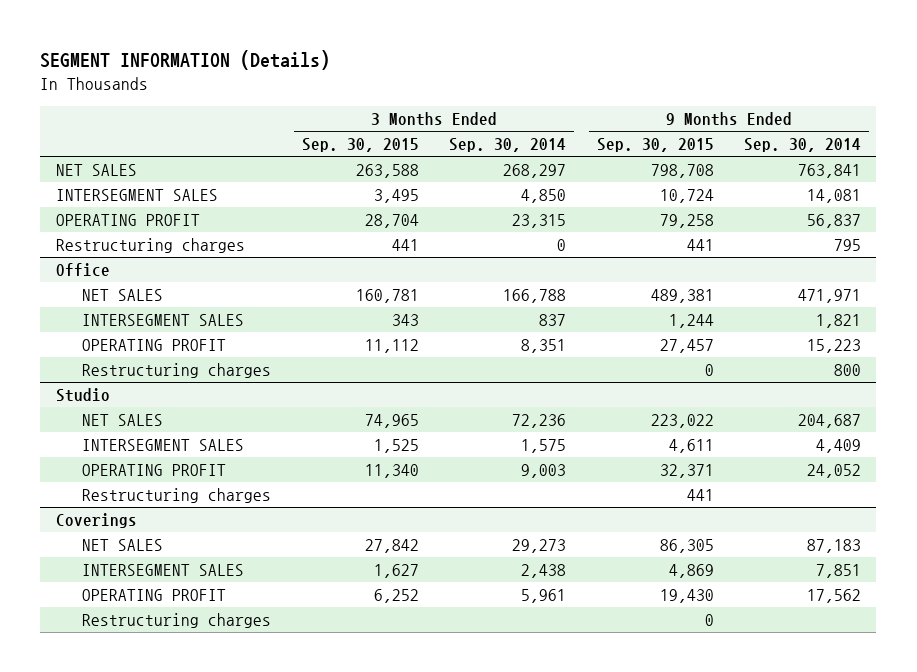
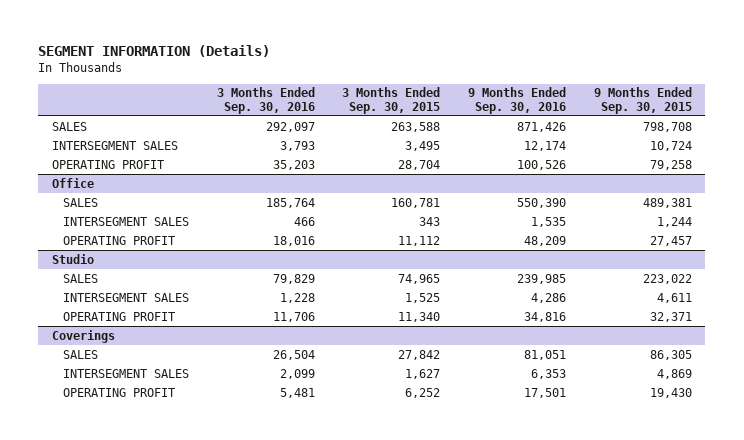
[449,137,567,152] Sep. 30, 2014 -> none
[744,137,862,152] Sep. 30, 2014 -> none
none -> [216,87,315,114] 3 Months Ended Sep. 30, 2016
none -> [467,87,566,114] 9 Months Ended Sep. 30, 2016
[55,163,137,176] NET SALES -> [52,121,88,131] SALES
[55,237,245,253] Restructuring charges -> none
[82,288,164,301] NET SALES -> [62,197,98,207] SALES
[82,362,272,378] Restructuring charges -> none
[82,413,164,426] NET SALES -> [62,273,98,283] SALES
[82,487,272,503] Restructuring charges -> none
[82,538,164,551] NET SALES -> [62,349,98,359] SALES
[82,612,272,628] Restructuring charges -> none

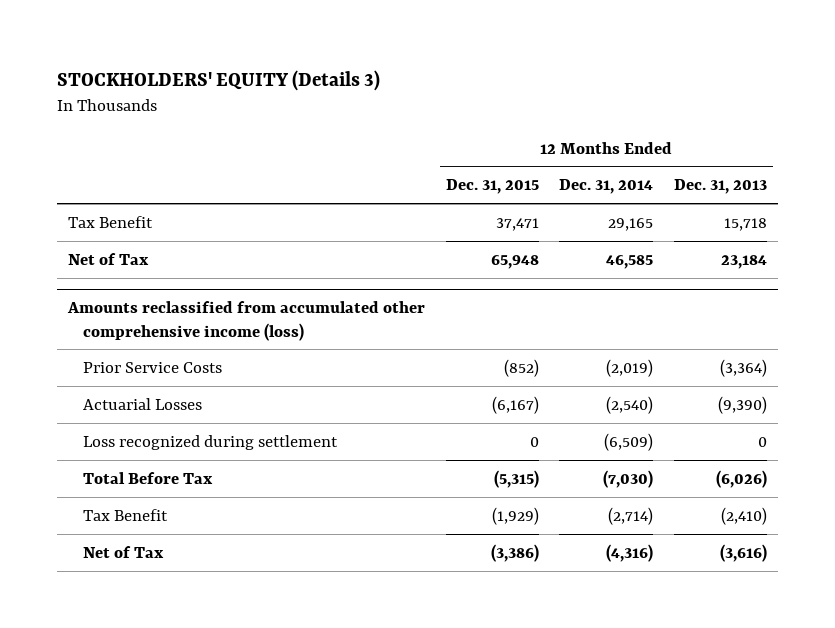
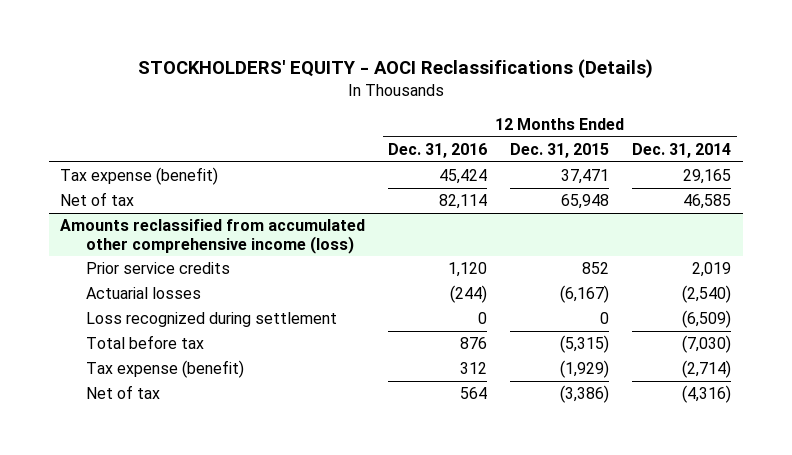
[57,70,381,92] STOCKHOLDERS' EQUITY (Details 3) -> [137,59,653,79] STOCKHOLDERS' EQUITY - AOCI Reclassifications (Details)
[674,179,768,195] Dec. 31, 2013 -> none
none -> [388,143,488,159] Dec. 31, 2016
[67,215,153,228] Tax Benefit -> [60,167,219,186] Tax expense (benefit)
[67,252,149,265] Net of Tax -> [60,192,135,207] Net of tax
[82,361,222,373] Prior Service Costs -> [85,262,230,275] Prior service credits
[503,358,539,377] (852) -> [582,262,610,275] 852
[606,358,654,377] (2,019) -> [692,262,732,278] 2,019
[82,397,202,410] Actuarial Losses -> [85,287,201,300] Actuarial losses
[82,471,213,484] Total Before Tax -> [85,335,204,350] Total before tax
[82,508,168,521] Tax Benefit -> [85,360,244,379] Tax expense (benefit)
[82,545,164,558] Net of Tax -> [85,385,160,400] Net of tax

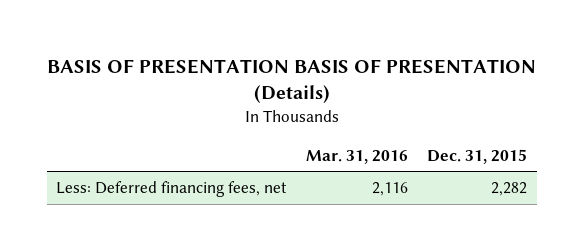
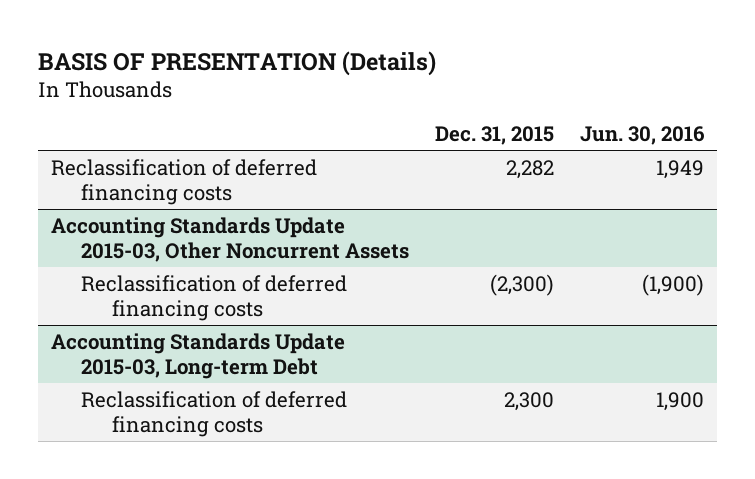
[46,59,536,104] BASIS OF PRESENTATION BASIS OF PRESENTATION (Details) -> [38,50,437,76] BASIS OF PRESENTATION (Details)
[306,149,409,164] Mar. 31, 2016 -> none
none -> [580,126,706,146] Jun. 30, 2016
[56,181,288,198] Less: Deferred financing fees, net -> [50,158,317,205] Reclassification of deferred financing costs
none -> [50,216,410,262] Accounting Standards Update 2015-03, Other Noncurrent Assets
none -> [81,274,348,321] Reclassification of deferred financing costs
none -> [50,332,345,379] Accounting Standards Update 2015-03, Long-term Debt
none -> [81,390,348,437] Reclassification of deferred financing costs

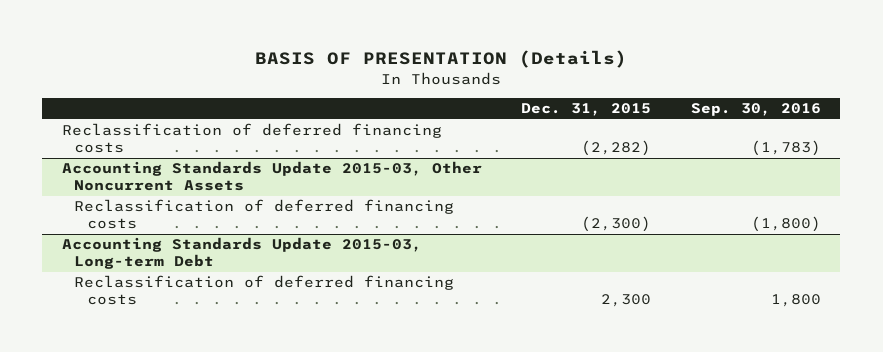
[580,126,706,146] Jun. 30, 2016 -> none
none -> [690,103,821,117] Sep. 30, 2016
[506,159,555,179] 2,282 -> [581,140,652,157] (2,282)

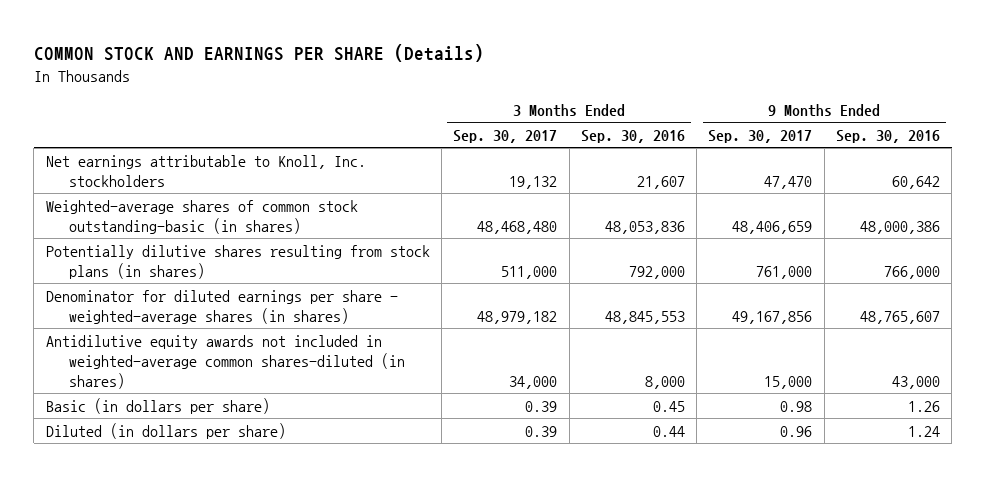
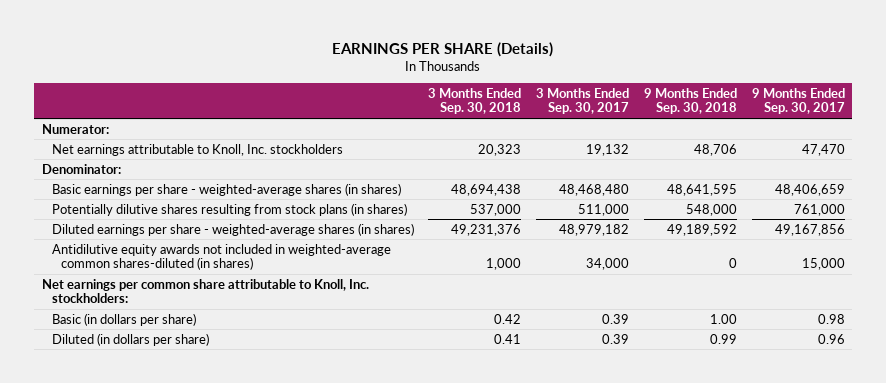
[33,44,484,63] COMMON STOCK AND EARNINGS PER SHARE (Details) -> [332,41,554,57] EARNINGS PER SHARE (Details)
[580,130,685,144] Sep. 30, 2016 -> none
[835,130,940,144] Sep. 30, 2016 -> none
none -> [428,87,522,115] 3 Months Ended Sep. 30, 2018
none -> [643,87,737,115] 9 Months Ended Sep. 30, 2018
none -> [41,123,109,134] Numerator:
none -> [41,163,121,174] Denominator:
[45,199,358,234] Weighted-average shares of common stock outstanding-basic (in shares) -> [51,182,401,196] Basic earnings per share - weighted-average shares (in shares)
[45,289,398,324] Denominator for diluted earnings per share - weighted-average shares (in shares) -> [51,222,414,236] Diluted earnings per share - weighted-average shares (in shares)
none -> [41,278,369,304] Net earnings per common share attributable to Knoll, Inc. stockholders:

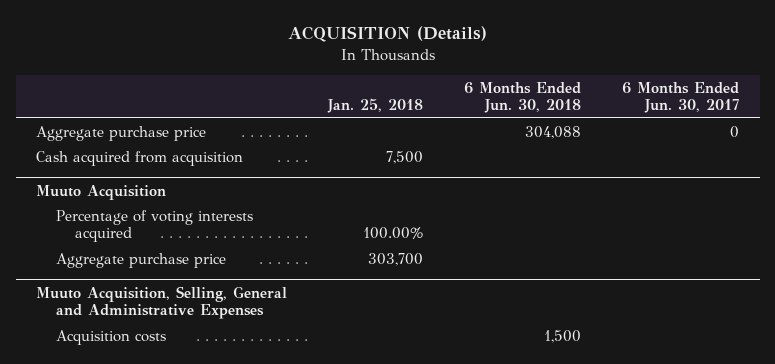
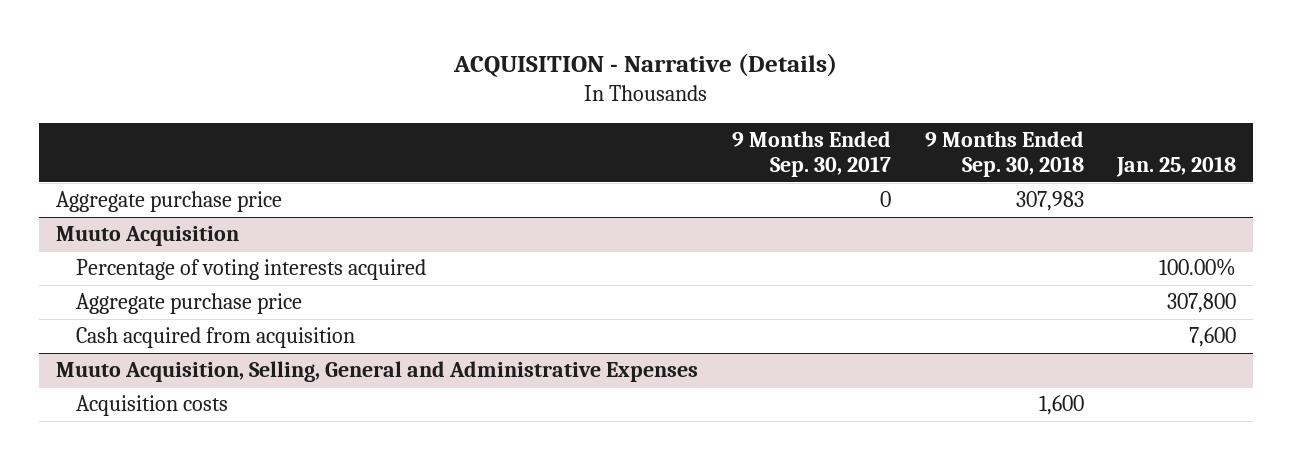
[287,26,487,43] ACQUISITION (Details) -> [453,53,838,78] ACQUISITION - Narrative (Details)
[464,81,582,114] 6 Months Ended Jun. 30, 2018 -> none
[622,81,740,114] 6 Months Ended Jun. 30, 2017 -> none
none -> [731,130,891,177] 9 Months Ended Sep. 30, 2017
none -> [924,130,1084,177] 9 Months Ended Sep. 30, 2018
[36,150,244,166] Cash acquired from acquisition -> none
[368,252,424,266] 303,700 -> [1167,293,1237,314] 307,800
none -> [75,327,355,349] Cash acquired from acquisition

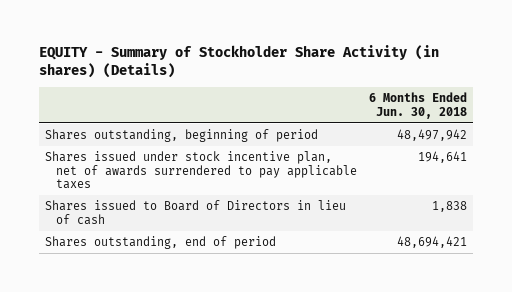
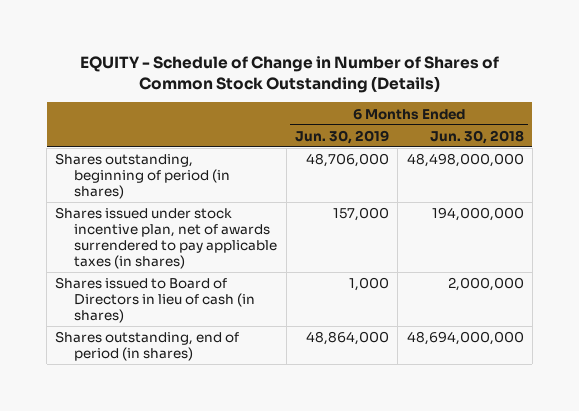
[39,45,440,79] EQUITY - Summary of Stockholder Share Activity (in shares) (Details) -> [79,55,499,93] EQUITY - Schedule of Change in Number of Shares of Common Stock Outstanding (Details)
none -> [294,129,389,144] Jun. 30, 2019
[45,129,319,143] Shares outstanding, beginning of period -> [55,153,231,199] Shares outstanding, beginning of period (in shares)
[396,129,467,142] 48,497,942 -> [406,153,524,168] 48,498,000,000
[45,151,358,190] Shares issued under stock incentive plan, net of awards surrendered to pay applicable taxes -> [55,207,278,269] Shares issued under stock incentive plan, net of awards surrendered to pay applicable taxes (in shares)
[417,151,467,164] 194,641 -> [431,207,524,222] 194,000,000
[45,200,347,225] Shares issued to Board of Directors in lieu of cash -> [55,277,256,323] Shares issued to Board of Directors in lieu of cash (in shares)
[431,201,467,213] 1,838 -> [447,277,524,292] 2,000,000
[45,236,277,250] Shares outstanding, end of period -> [55,331,240,361] Shares outstanding, end of period (in shares)
[396,236,467,249] 48,694,421 -> [406,331,524,346] 48,694,000,000

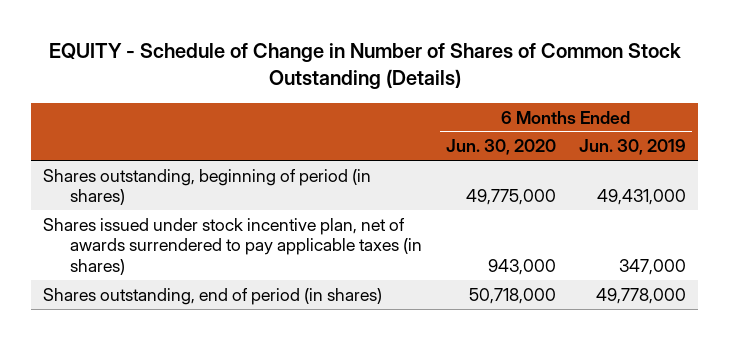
[429,129,524,144] Jun. 30, 2018 -> none
none -> [445,139,556,156] Jun. 30, 2020
[55,277,256,323] Shares issued to Board of Directors in lieu of cash (in shares) -> none
[305,153,389,168] 48,706,000 -> [597,189,687,206] 49,431,000
[332,207,389,222] 157,000 -> [619,258,687,275] 347,000
[305,331,389,346] 48,864,000 -> [596,287,687,304] 49,778,000

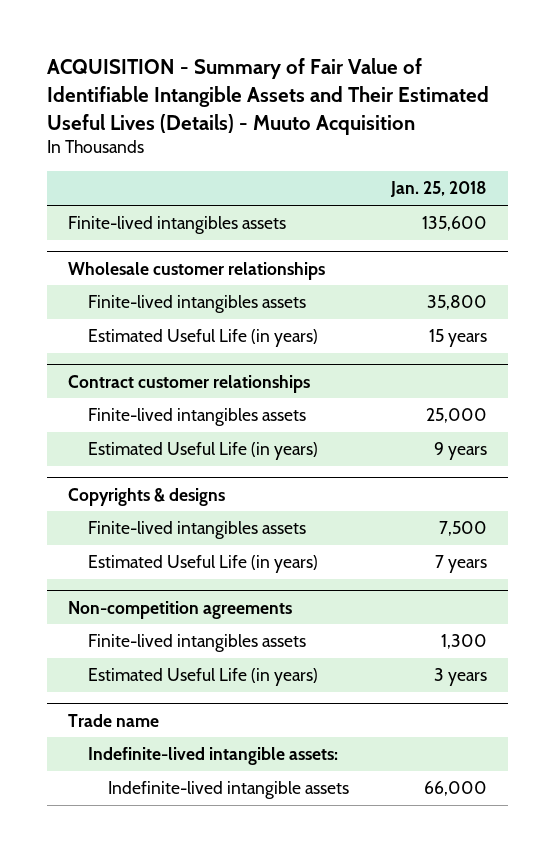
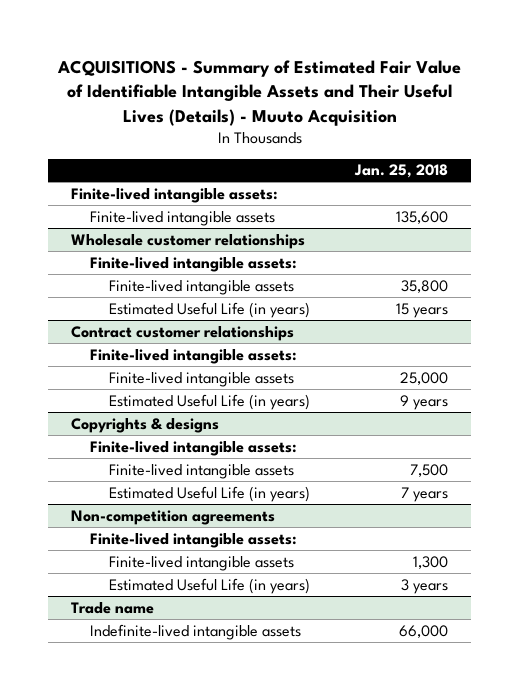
[46,58,489,135] ACQUISITION - Summary of Fair Value of Identifiable Intangible Assets and Their Estimated Useful Lives (Details) - Muuto Acquisition -> [56,59,461,126] ACQUISITIONS - Summary of Estimated Fair Value of Identifiable Intangible Assets and Their Useful Lives (Details) - Muuto Acquisition
none -> [70,187,278,203] Finite-lived intangible assets:
[67,216,286,235] Finite-lived intangibles assets -> [89,210,275,226] Finite-lived intangible assets
none -> [89,256,297,272] Finite-lived intangible assets:
[87,295,306,314] Finite-lived intangibles assets -> [108,279,294,295] Finite-lived intangible assets
none -> [89,348,297,364] Finite-lived intangible assets:
[87,408,306,427] Finite-lived intangibles assets -> [108,371,294,387] Finite-lived intangible assets
none -> [89,440,297,456] Finite-lived intangible assets:
[87,521,306,540] Finite-lived intangibles assets -> [108,463,294,479] Finite-lived intangible assets
none -> [89,532,297,548] Finite-lived intangible assets:
[87,634,306,653] Finite-lived intangibles assets -> [108,555,294,571] Finite-lived intangible assets
[87,747,338,766] Indefinite-lived intangible assets: -> none

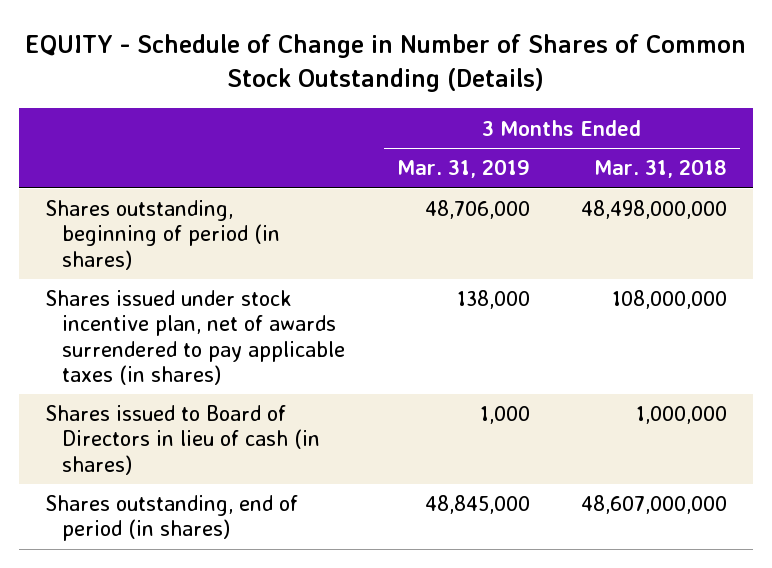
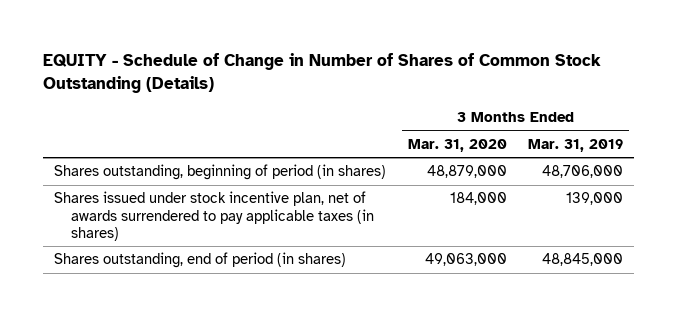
[594,159,728,179] Mar. 31, 2018 -> none
none -> [407,138,507,152] Mar. 31, 2020
[44,405,321,475] Shares issued to Board of Directors in lieu of cash (in shares) -> none
[456,290,530,310] 138,000 -> [566,192,624,206] 139,000

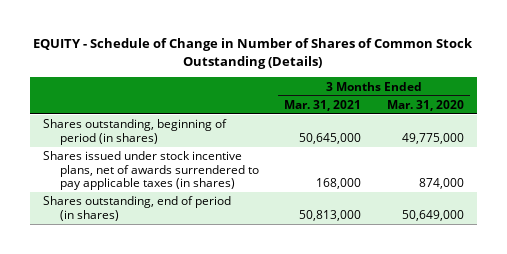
[528,138,624,152] Mar. 31, 2019 -> none
none -> [284,99,362,111] Mar. 31, 2021
[426,165,507,179] 48,879,000 -> [401,132,464,144] 49,775,000
[53,191,375,242] Shares issued under stock incentive plan, net of awards surrendered to pay applicable taxes (in shares) -> [43,151,259,191] Shares issued under stock incentive plans, net of awards surrendered to pay applicable taxes (in shares)
[449,192,507,206] 184,000 -> [418,178,464,190] 874,000
[424,253,507,267] 49,063,000 -> [401,209,464,221] 50,649,000

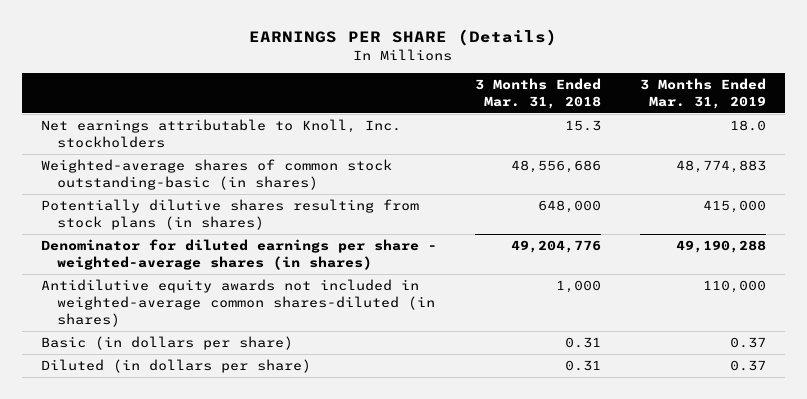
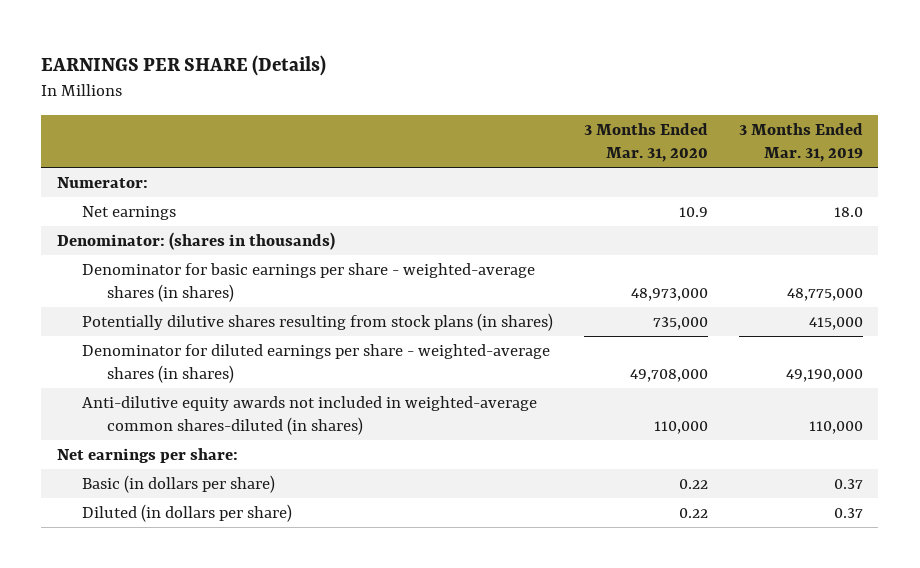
[475,77,602,109] 3 Months Ended Mar. 31, 2018 -> none
none -> [583,122,708,163] 3 Months Ended Mar. 31, 2020
none -> [56,176,148,188] Numerator:
[41,119,402,148] Net earnings attributable to Knoll, Inc. stockholders -> [82,205,177,220] Net earnings
none -> [56,231,335,250] Denominator: (shares in thousands)
[41,159,393,190] Weighted-average shares of common stock outstanding-basic (in shares) -> [82,262,536,303] Denominator for basic earnings per share - weighted-average shares (in shares)
[675,160,766,174] 48,774,883 -> [786,288,863,302] 48,775,000
[675,240,766,254] 49,190,288 -> [785,369,863,383] 49,190,000
[41,279,436,327] Antidilutive equity awards not included in weighted-average common shares-diluted (in shares) -> [82,395,538,436] Anti-dilutive equity awards not included in weighted-average common shares-diluted (in shares)
none -> [56,447,238,463] Net earnings per share:

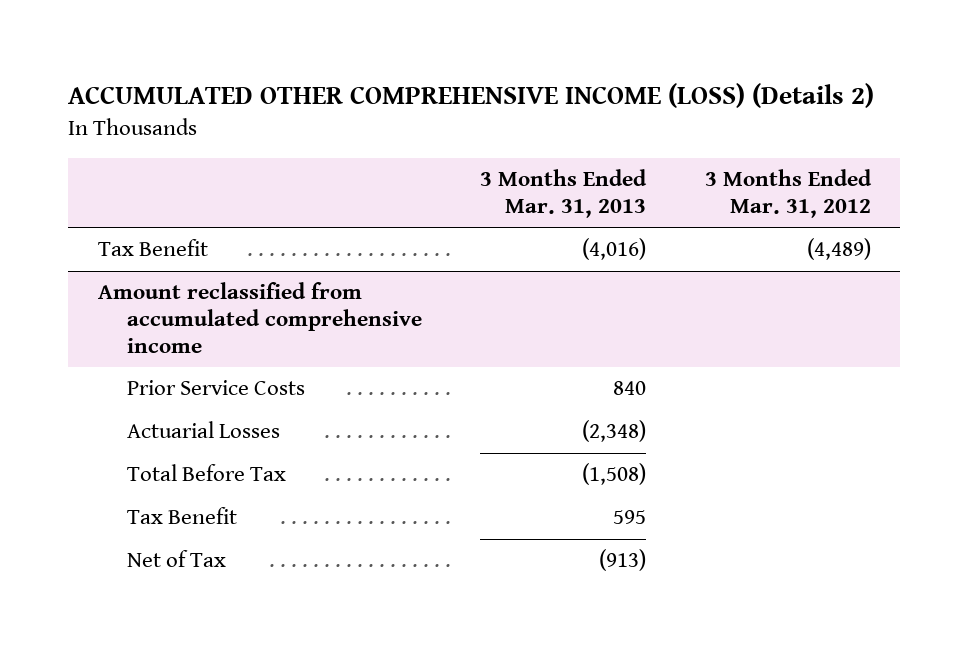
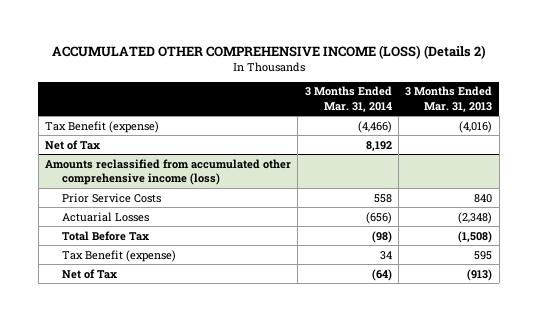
[704,169,872,219] 3 Months Ended Mar. 31, 2012 -> none
none -> [304,86,392,112] 3 Months Ended Mar. 31, 2014
[97,239,208,257] Tax Benefit -> [45,120,160,133] Tax Benefit (expense)
none -> [45,139,101,150] Net of Tax
[97,282,422,353] Amount reclassified from accumulated comprehensive income -> [45,158,292,185] Amounts reclassified from accumulated other comprehensive income (loss)
[126,507,237,525] Tax Benefit -> [61,249,176,262] Tax Benefit (expense)

